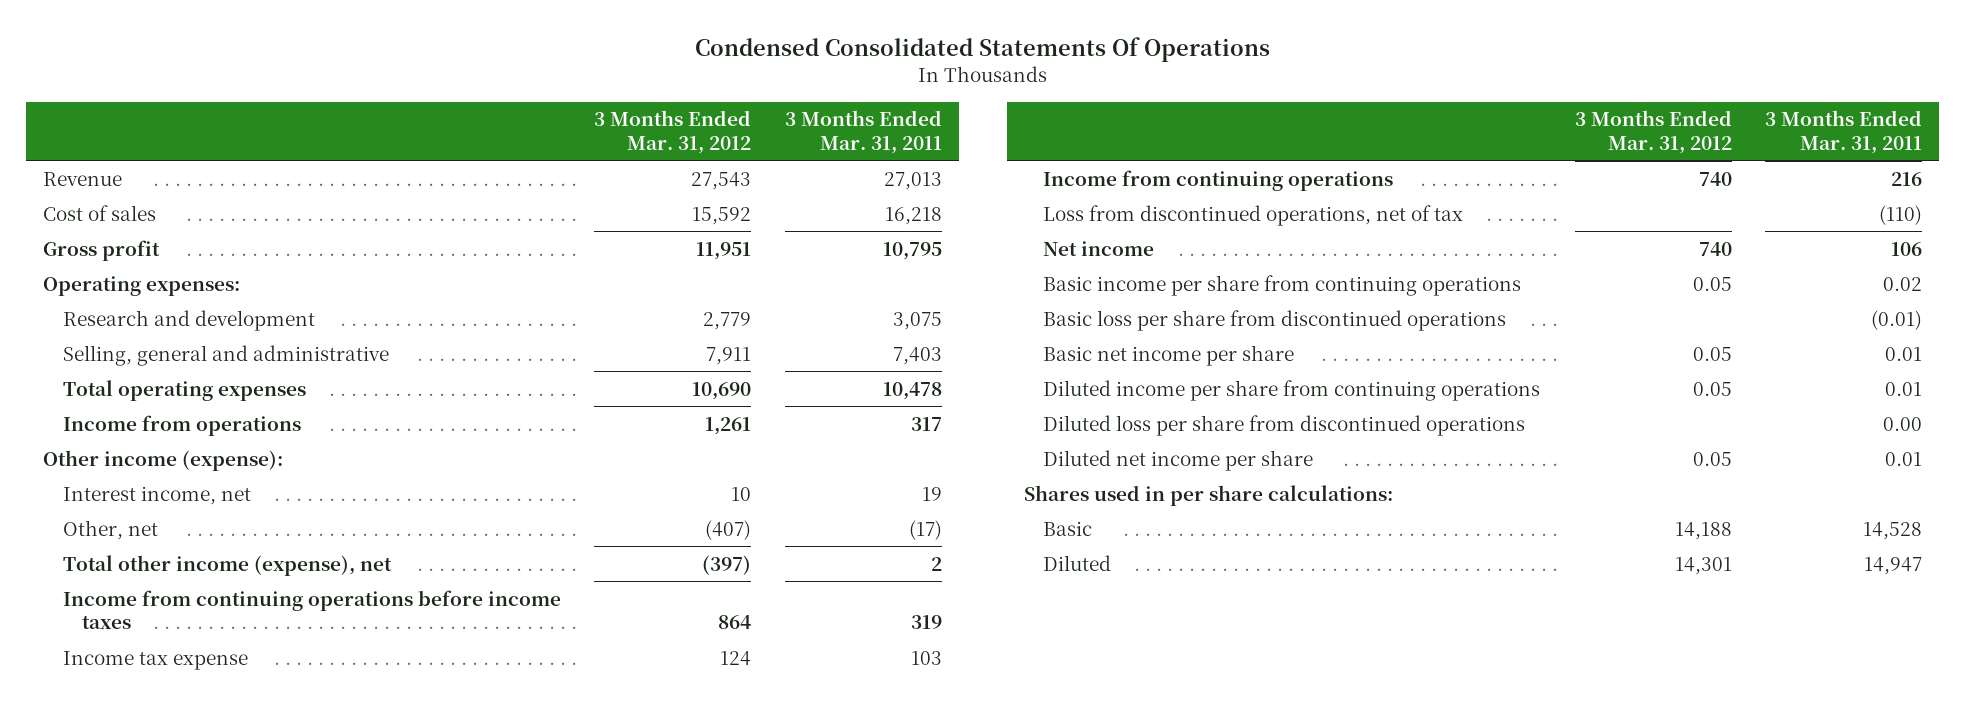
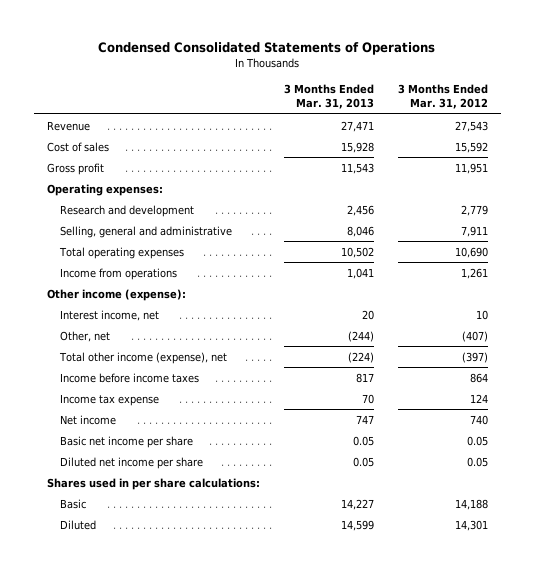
[694,37,1270,63] Condensed Consolidated Statements Of Operations -> [98,41,436,55] Condensed Consolidated Statements of Operations
[784,110,942,154] 3 Months Ended Mar. 31, 2011 -> none
none -> [283,83,374,109] 3 Months Ended Mar. 31, 2013
[62,589,561,630] Income from continuing operations before income taxes -> [60,372,200,383] Income before income taxes
[1042,169,1393,191] Income from continuing operations -> none
[1042,204,1463,226] Loss from discontinued operations, net of tax -> none
[1042,274,1521,296] Basic income per share from continuing operations -> none
[1042,309,1506,331] Basic loss per share from discontinued operations -> none
[1042,379,1540,401] Diluted income per share from continuing operations -> none
[1042,414,1525,436] Diluted loss per share from discontinued operations -> none

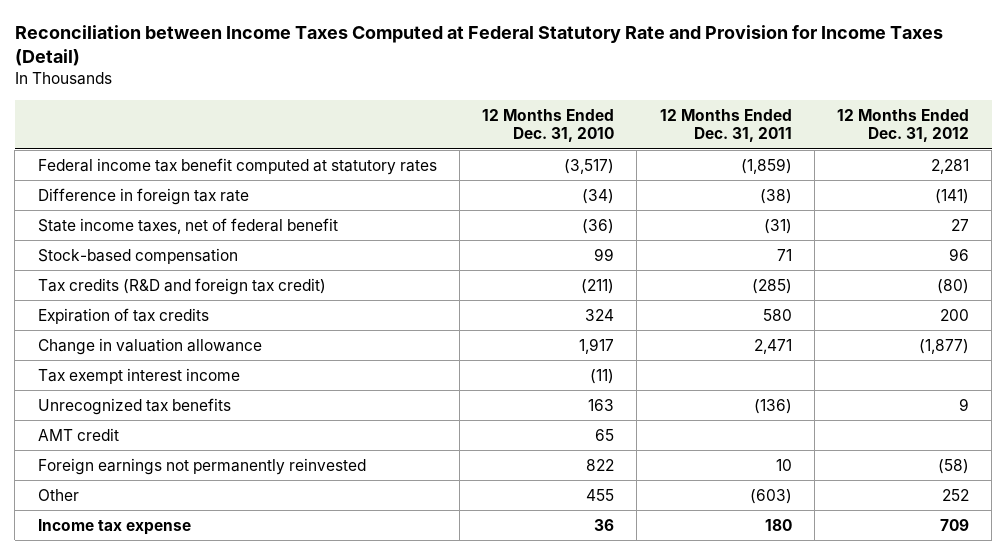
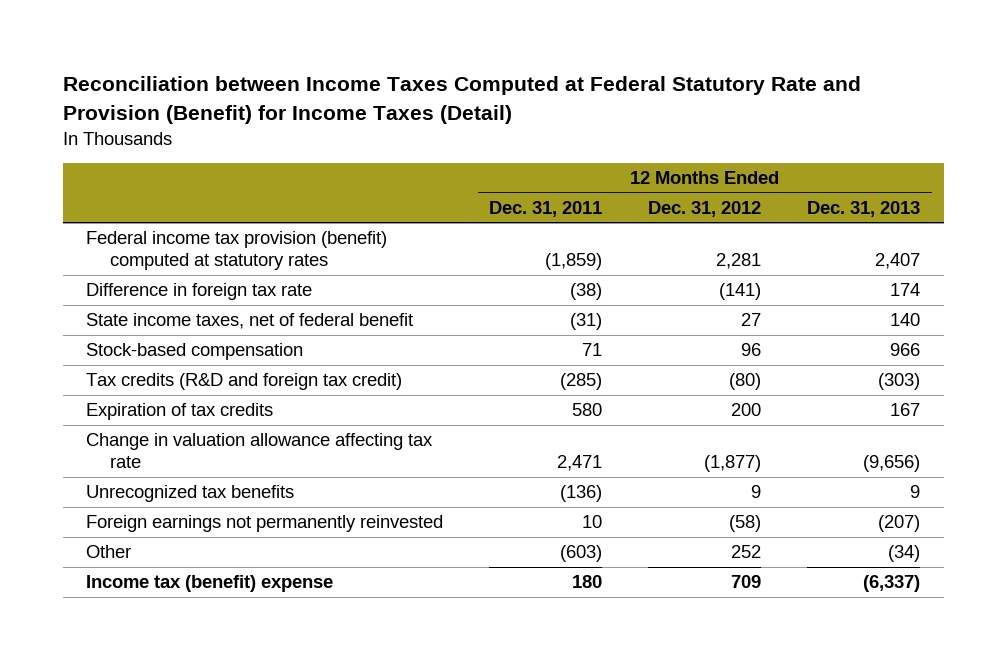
[14,25,943,67] Reconciliation between Income Taxes Computed at Federal Statutory Rate and Provision for Income Taxes (Detail) -> [63,76,862,124] Reconciliation between Income Taxes Computed at Federal Statutory Rate and Provision (Benefit) for Income Taxes (Detail)
[482,108,615,143] 12 Months Ended Dec. 31, 2010 -> none
none -> [807,200,921,217] Dec. 31, 2013
[37,157,437,175] Federal income tax benefit computed at statutory rates -> [86,231,388,271] Federal income tax provision (benefit) computed at statutory rates
[37,367,240,384] Tax exempt interest income -> none
[37,337,262,355] Change in valuation allowance -> [86,433,434,469] Change in valuation allowance affecting tax rate
[37,427,119,441] AMT credit -> none
[37,518,191,535] Income tax expense -> [86,575,334,593] Income tax (benefit) expense

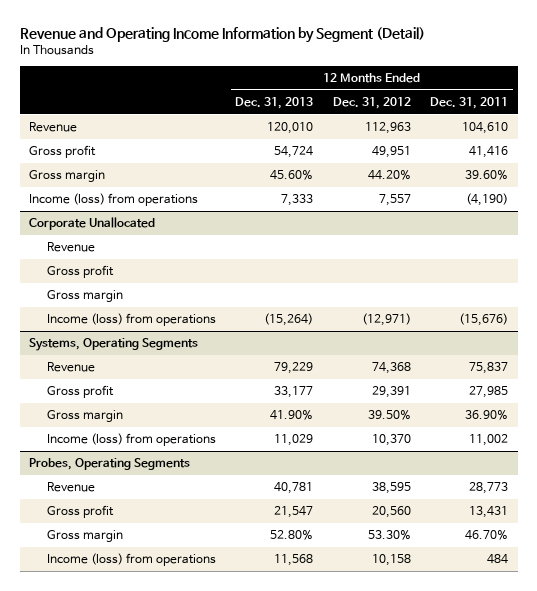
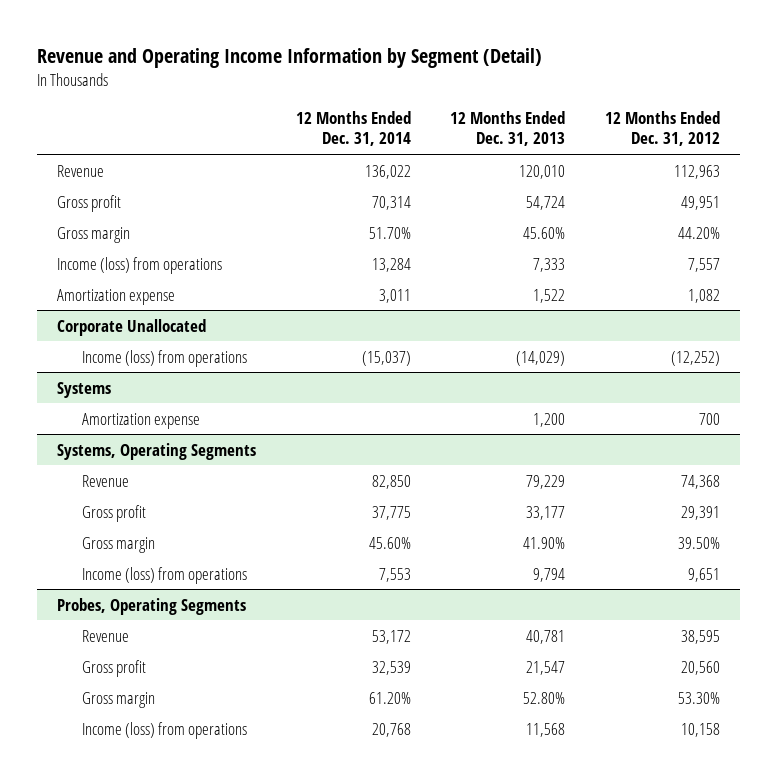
[429,97,508,110] Dec. 31, 2011 -> none
none -> [295,111,411,147] 12 Months Ended Dec. 31, 2014
none -> [57,288,176,305] Amortization expense
[47,242,96,253] Revenue -> none
[47,265,115,279] Gross profit -> none
[47,290,124,303] Gross margin -> none
[264,313,314,327] (15,264) -> [516,350,566,366] (14,029)
[361,313,411,327] (12,971) -> [670,350,720,366] (12,252)
none -> [57,381,112,398] Systems
none -> [82,412,201,429] Amortization expense
[274,434,314,447] 11,029 -> [533,567,566,582] 9,794
[371,434,411,447] 10,370 -> [687,567,720,582] 9,651

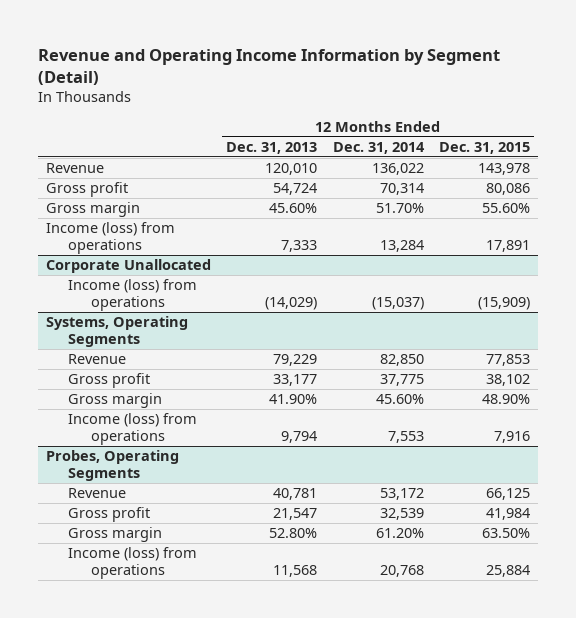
[604,111,720,147] 12 Months Ended Dec. 31, 2012 -> none
none -> [439,142,531,155] Dec. 31, 2015
[57,288,176,305] Amortization expense -> none
[57,381,112,398] Systems -> none
[82,412,201,429] Amortization expense -> none

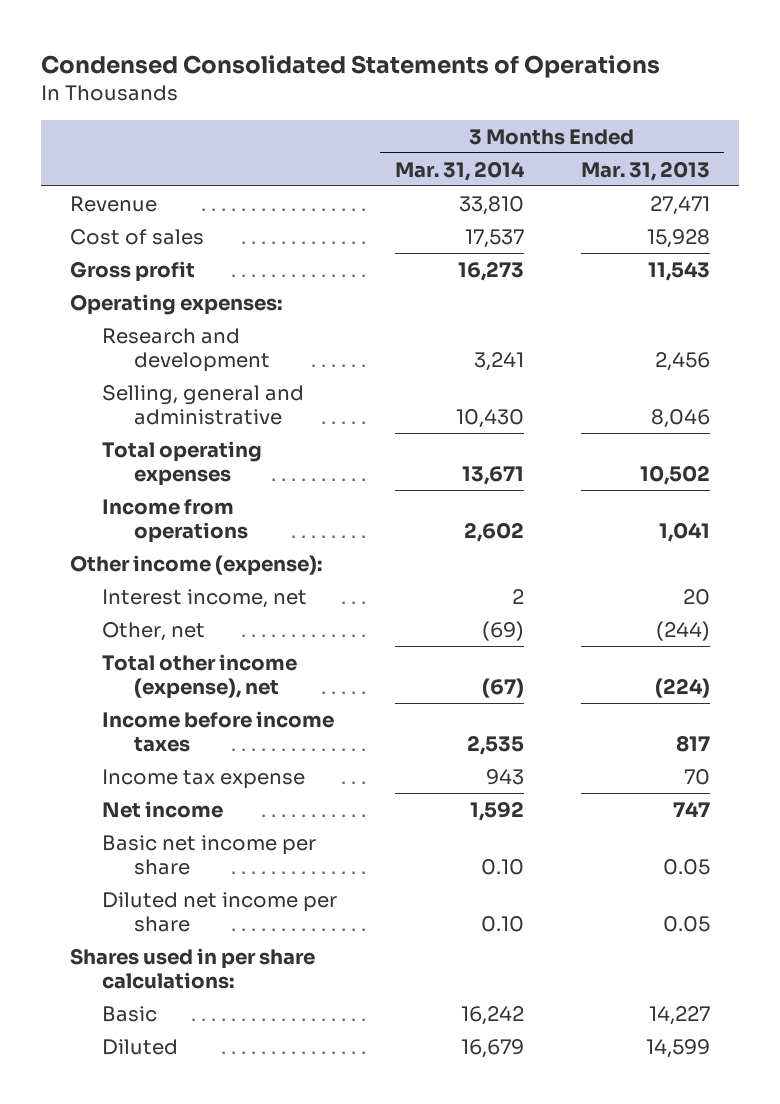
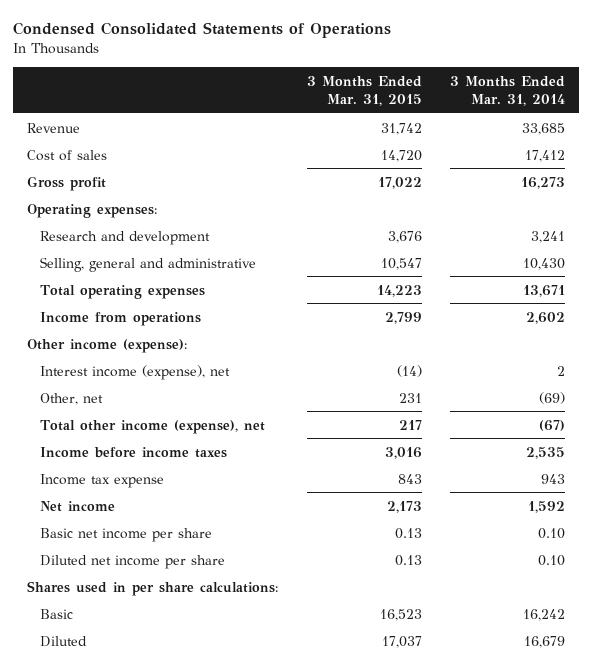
[581,160,711,181] Mar. 31, 2013 -> none
none -> [306,75,422,106] 3 Months Ended Mar. 31, 2015
[458,195,524,215] 33,810 -> [522,122,566,135] 33,685
[464,228,524,248] 17,537 -> [525,149,566,162] 17,412
[102,588,308,608] Interest income, net -> [40,364,231,380] Interest income (expense), net

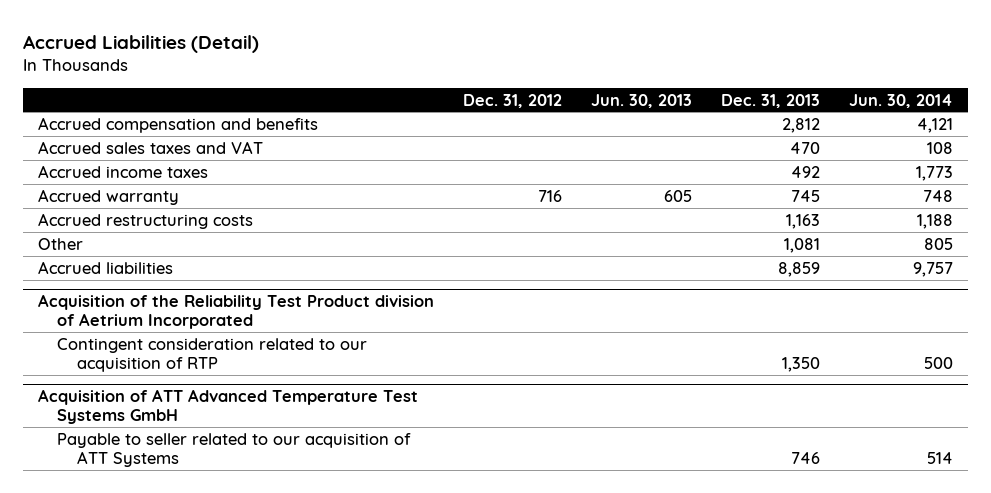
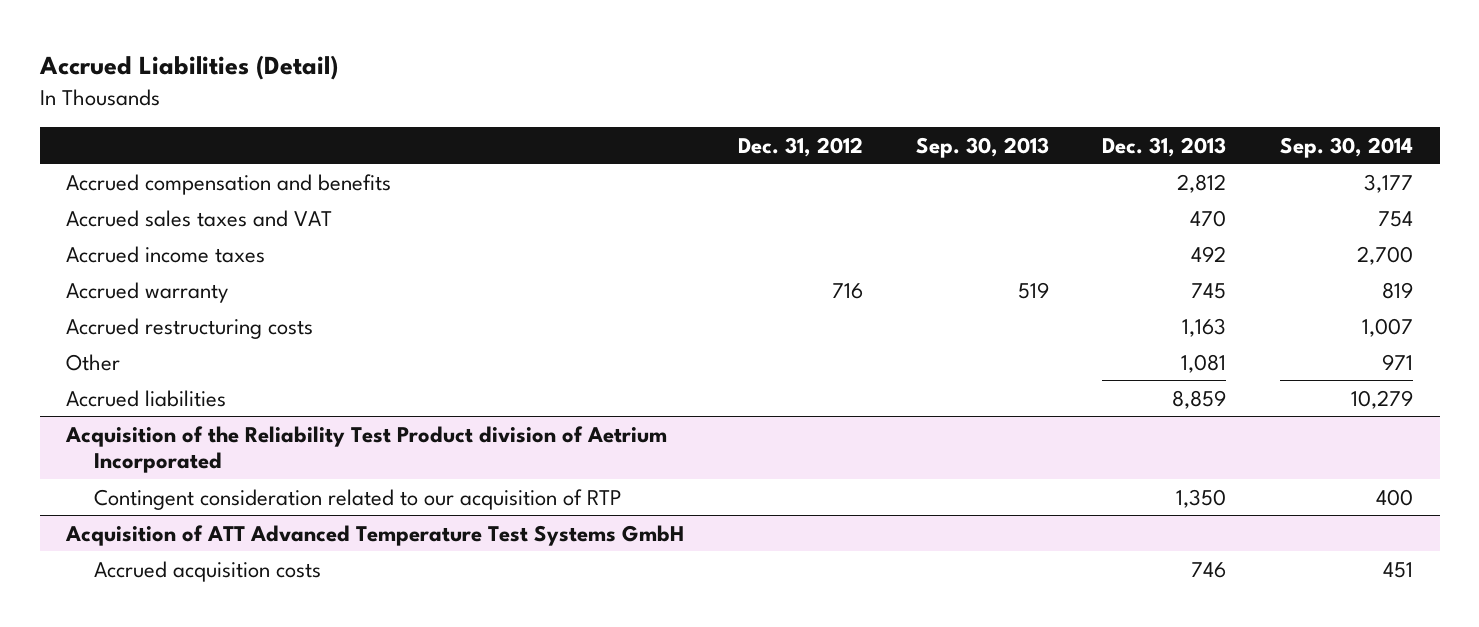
[591,93,693,108] Jun. 30, 2013 -> none
[849,93,954,108] Jun. 30, 2014 -> none
none -> [916,136,1050,158] Sep. 30, 2013
none -> [1279,136,1413,158] Sep. 30, 2014
[57,432,412,467] Payable to seller related to our acquisition of ATT Systems -> [93,560,321,582] Accrued acquisition costs

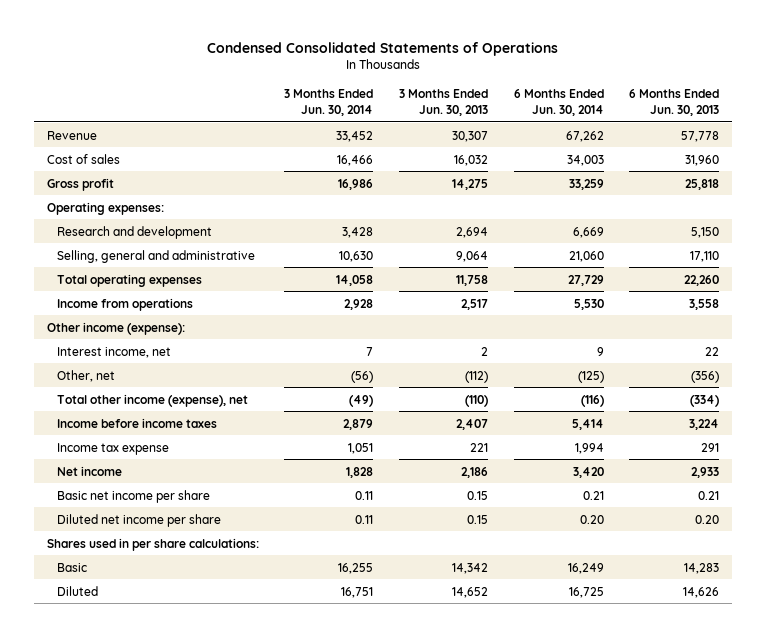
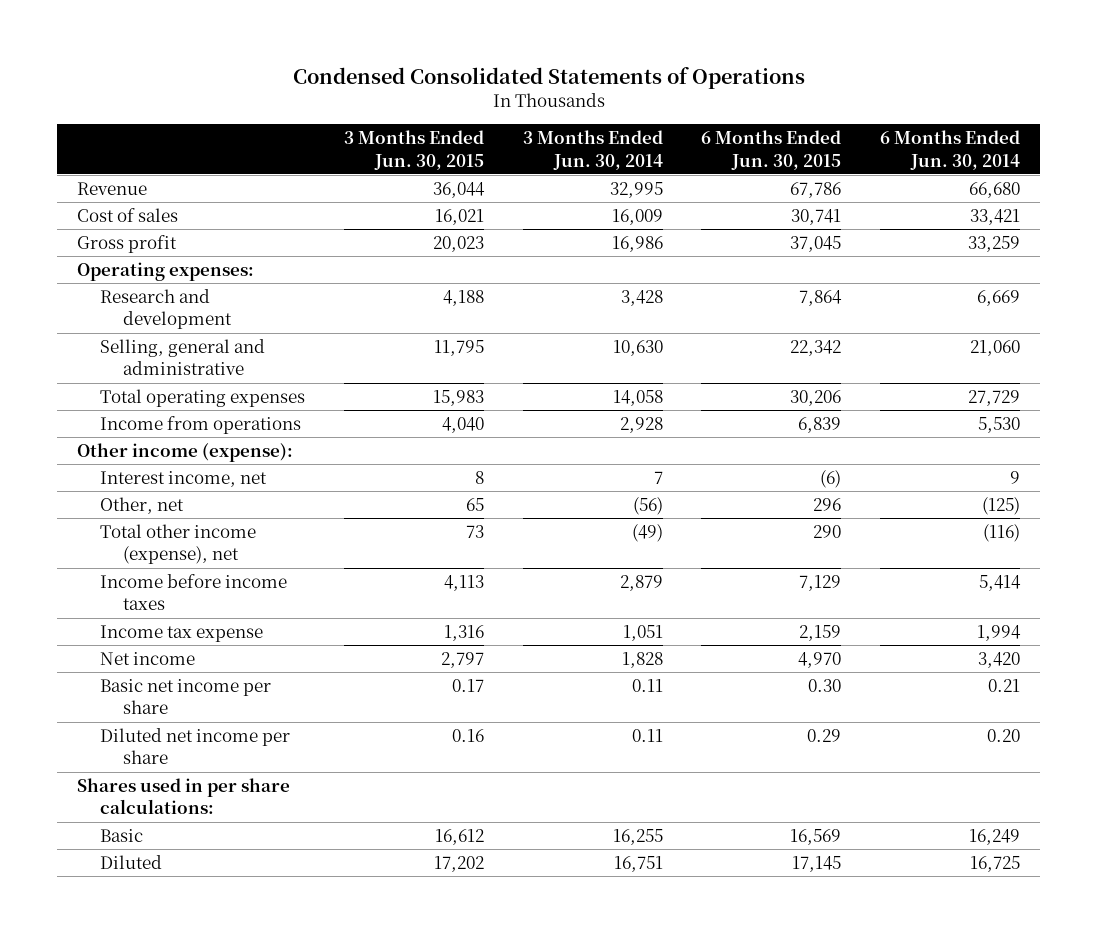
[398,88,488,116] 3 Months Ended Jun. 30, 2013 -> none
[629,88,720,116] 6 Months Ended Jun. 30, 2013 -> none
none -> [343,130,484,170] 3 Months Ended Jun. 30, 2015
none -> [701,130,842,170] 6 Months Ended Jun. 30, 2015
[336,130,374,142] 33,452 -> [609,181,663,198] 32,995
[565,130,604,142] 67,262 -> [969,181,1021,198] 66,680
[337,154,374,166] 16,466 -> [611,208,663,225] 16,009
[566,154,604,166] 34,003 -> [970,208,1021,225] 33,421

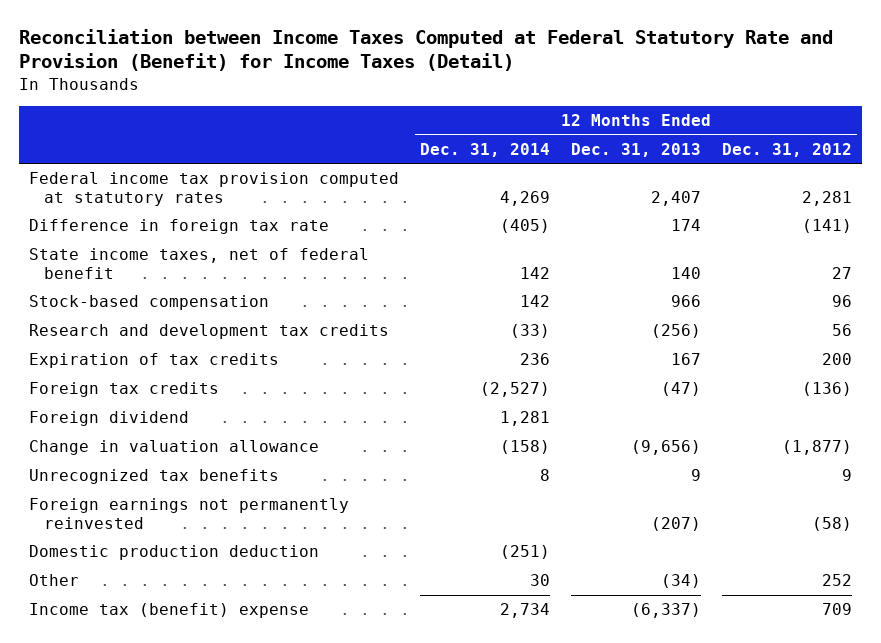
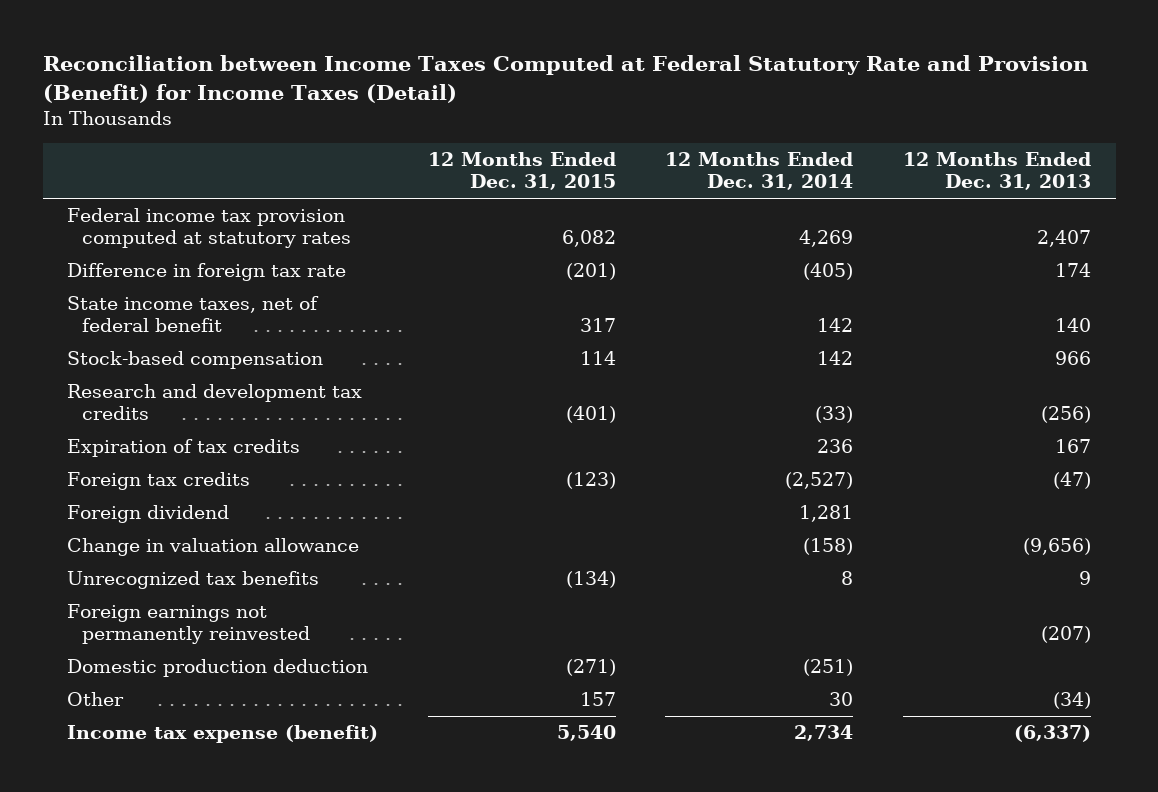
[721,142,852,157] Dec. 31, 2012 -> none
none -> [427,152,616,191] 12 Months Ended Dec. 31, 2015
[29,603,310,619] Income tax (benefit) expense -> [67,725,379,744] Income tax expense (benefit)

